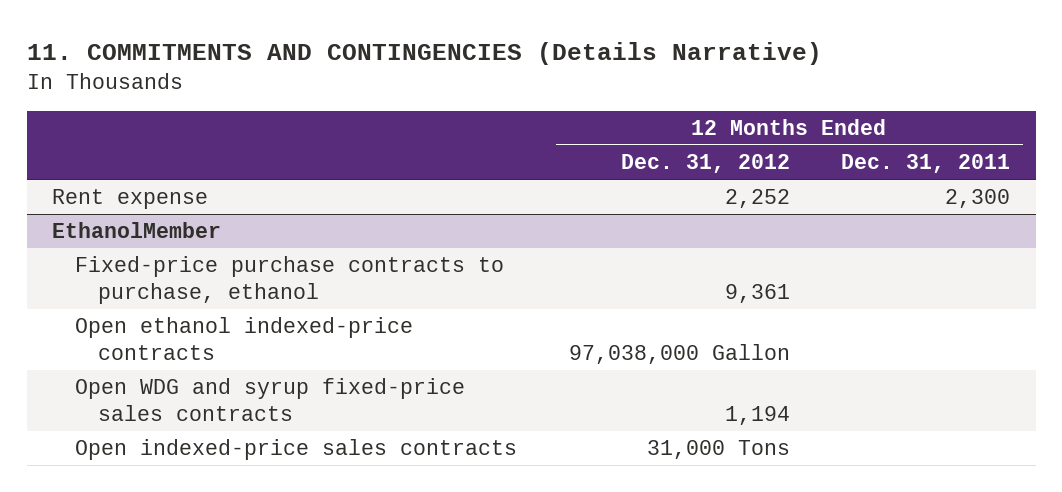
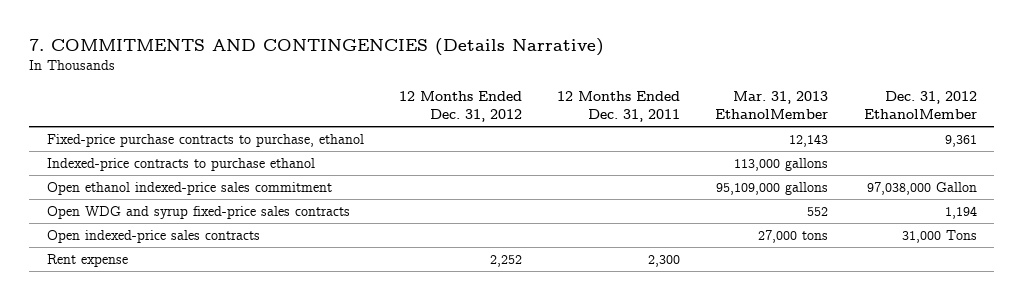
[26,42,822,66] 11. COMMITMENTS AND CONTINGENCIES (Details Narrative) -> [29,38,605,57] 7. COMMITMENTS AND CONTINGENCIES (Details Narrative)
none -> [715,91,829,120] Mar. 31, 2013 EthanolMember
none -> [863,91,977,120] Dec. 31, 2012 EthanolMember
none -> [46,133,364,147] Fixed-price purchase contracts to purchase, ethanol
none -> [46,157,315,171] Indexed-price contracts to purchase ethanol
none -> [46,181,332,195] Open ethanol indexed-price sales commitment
none -> [46,205,350,219] Open WDG and syrup fixed-price sales contracts
none -> [46,229,260,243] Open indexed-price sales contracts
[52,222,222,239] EthanolMember -> none
[75,256,505,305] Fixed-price purchase contracts to purchase, ethanol -> none
[75,317,414,361] Open ethanol indexed-price contracts -> none
[75,378,466,422] Open WDG and syrup fixed-price sales contracts -> none
[75,439,518,461] Open indexed-price sales contracts -> none

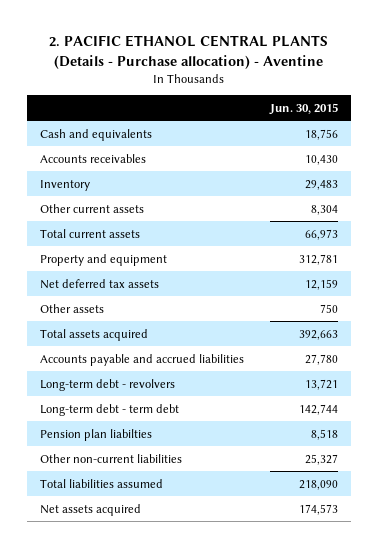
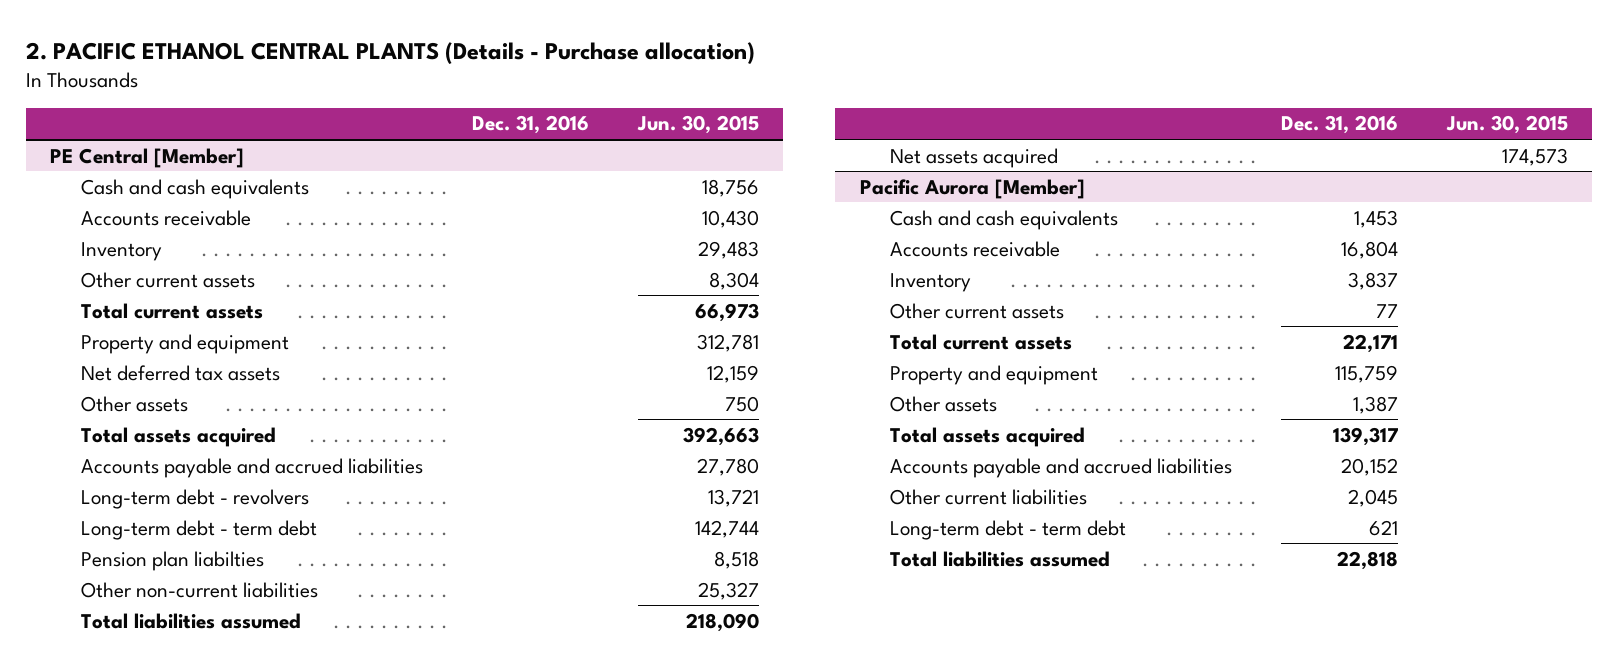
[48,35,328,69] 2. PACIFIC ETHANOL CENTRAL PLANTS (Details - Purchase allocation) - Aventine -> [26,41,756,64] 2. PACIFIC ETHANOL CENTRAL PLANTS (Details - Purchase allocation)
none -> [471,115,589,135] Dec. 31, 2016
none -> [50,147,245,168] PE Central [Member]
[39,128,152,141] Cash and equivalents -> [81,178,310,199] Cash and cash equivalents
[39,153,146,163] Accounts receivables -> [81,209,252,226] Accounts receivable
none -> [859,178,1085,199] Pacific Aurora [Member]
none -> [890,209,1119,230] Cash and cash equivalents
none -> [890,240,1061,257] Accounts receivable
none -> [890,272,972,292] Inventory
none -> [890,302,1065,319] Other current assets
none -> [890,333,1073,350] Total current assets
none -> [890,364,1099,385] Property and equipment
none -> [890,395,998,412] Other assets
none -> [890,426,1086,447] Total assets acquired
none -> [890,457,1233,478] Accounts payable and accrued liabilities
none -> [890,488,1088,505] Other current liabilities
none -> [890,519,1127,540] Long-term debt - term debt
none -> [890,550,1111,567] Total liabilities assumed

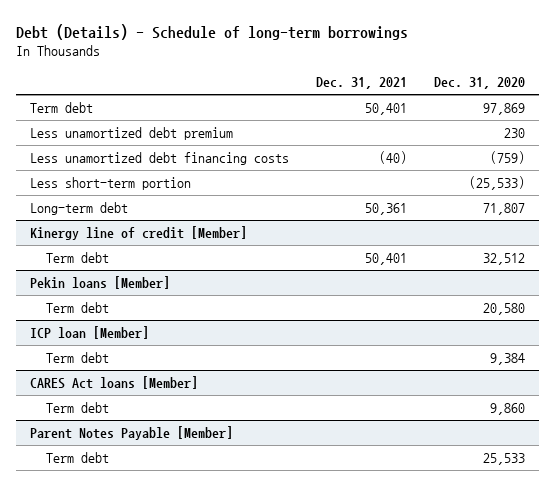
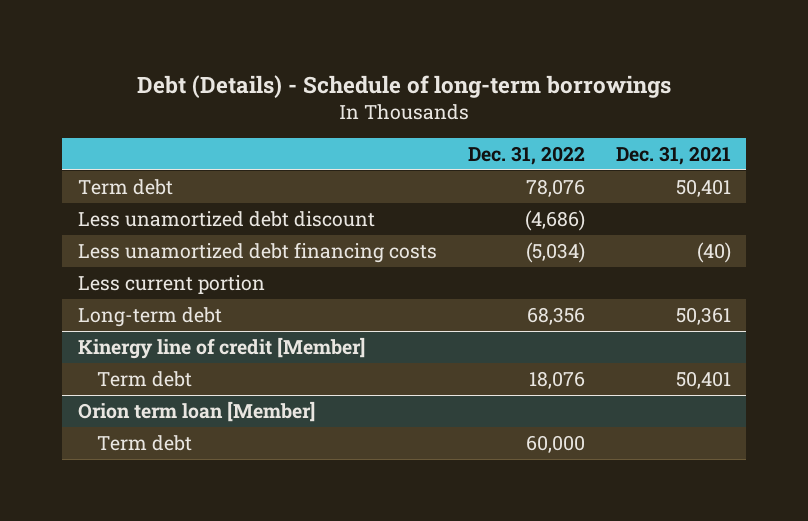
[434,76,526,89] Dec. 31, 2020 -> none
none -> [467,145,585,165] Dec. 31, 2022
[29,127,233,141] Less unamortized debt premium -> [77,210,375,227] Less unamortized debt discount
[29,177,191,191] Less short-term portion -> [77,274,265,294] Less current portion
[29,276,170,290] Pekin loans [Member] -> none
[45,302,109,314] Term debt -> none
[29,326,149,340] ICP loan [Member] -> none
[45,352,109,364] Term debt -> none
[29,376,198,390] CARES Act loans [Member] -> none
[45,402,109,414] Term debt -> none
[29,426,233,441] Parent Notes Payable [Member] -> none
[45,452,109,464] Term debt -> none
none -> [77,400,315,422] Orion term loan [Member]
none -> [96,434,192,451] Term debt

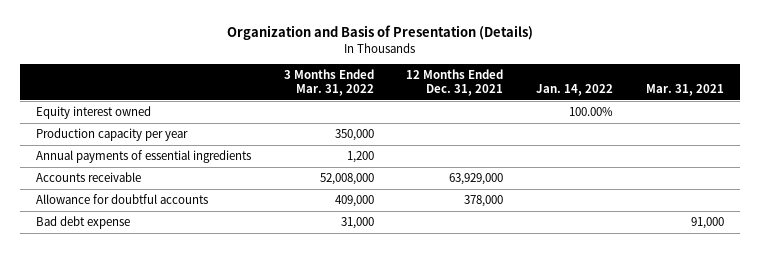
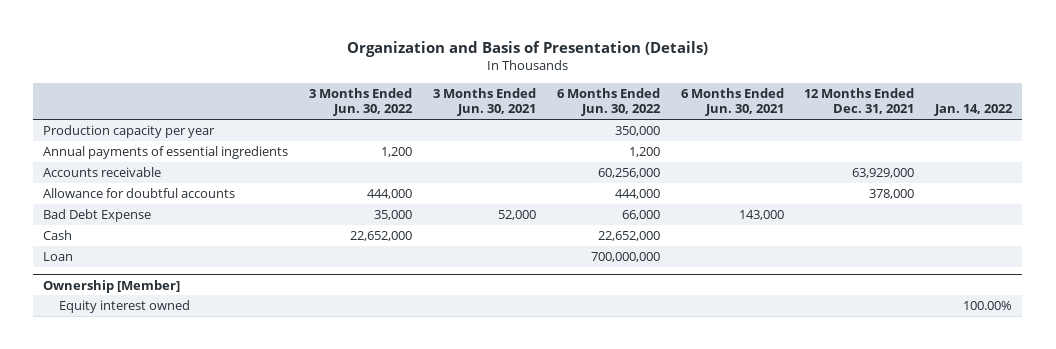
[283,69,374,96] 3 Months Ended Mar. 31, 2022 -> none
[645,83,724,96] Mar. 31, 2021 -> none
none -> [309,87,414,117] 3 Months Ended Jun. 30, 2022
none -> [433,87,537,117] 3 Months Ended Jun. 30, 2021
none -> [556,87,661,117] 6 Months Ended Jun. 30, 2022
none -> [680,87,784,117] 6 Months Ended Jun. 30, 2021
[36,106,152,120] Equity interest owned -> none
[36,216,131,230] Bad debt expense -> [43,208,152,222] Bad Debt Expense
none -> [43,229,73,240] Cash
none -> [43,251,74,261] Loan
none -> [43,279,181,293] Ownership [Member]
none -> [59,299,191,313] Equity interest owned

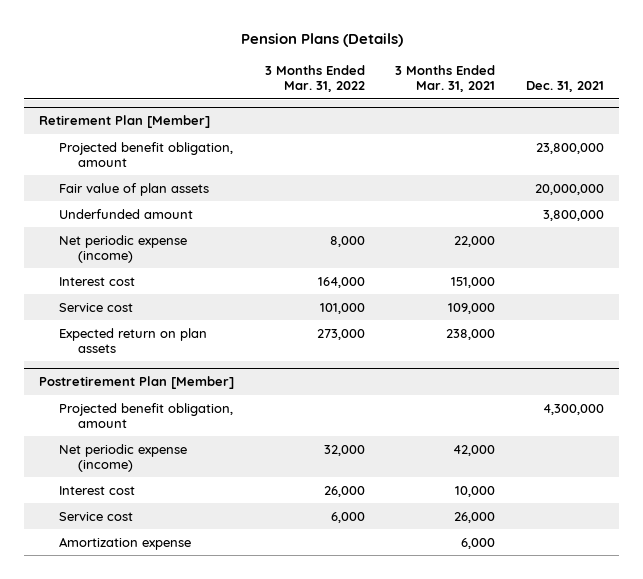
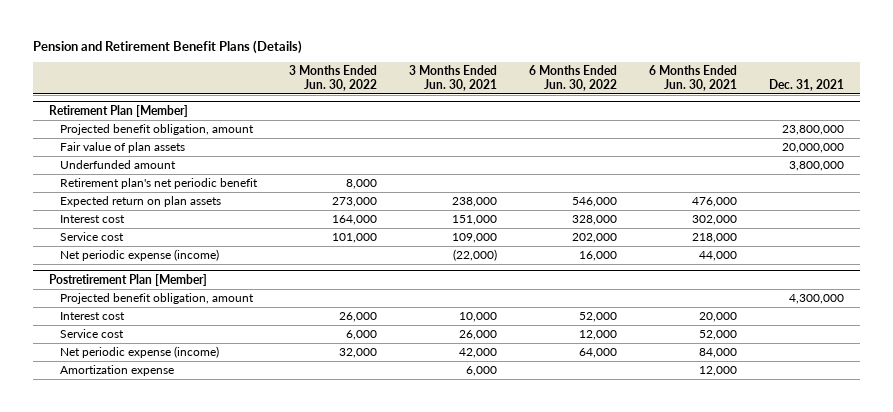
[240,33,403,48] Pension Plans (Details) -> [33,39,303,54] Pension and Retirement Benefit Plans (Details)
[264,64,365,93] 3 Months Ended Mar. 31, 2022 -> none
[395,64,496,93] 3 Months Ended Mar. 31, 2021 -> none
none -> [289,65,378,91] 3 Months Ended Jun. 30, 2022
none -> [409,65,498,91] 3 Months Ended Jun. 30, 2021
none -> [529,65,618,91] 6 Months Ended Jun. 30, 2022
none -> [649,65,738,91] 6 Months Ended Jun. 30, 2021
none -> [60,178,259,190] Retirement plan's net periodic benefit
[58,327,207,354] Expected return on plan assets -> [60,196,222,208] Expected return on plan assets
[58,234,187,264] Net periodic expense (income) -> [60,249,220,262] Net periodic expense (income)
[58,443,187,473] Net periodic expense (income) -> [60,346,220,359] Net periodic expense (income)

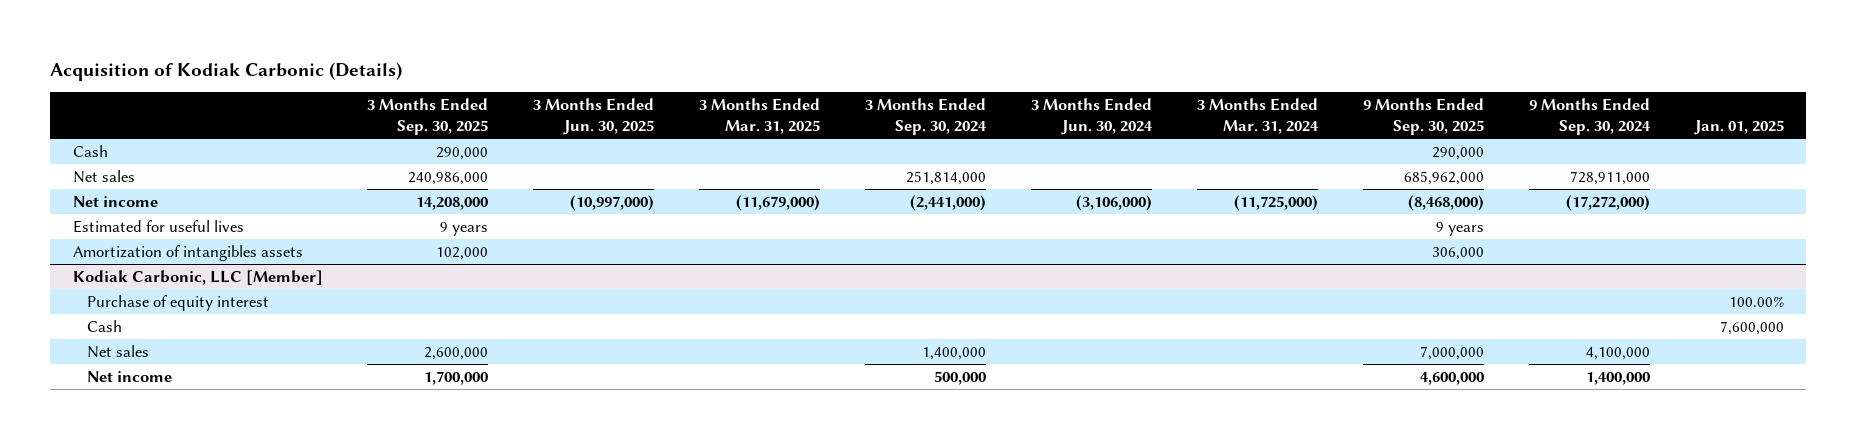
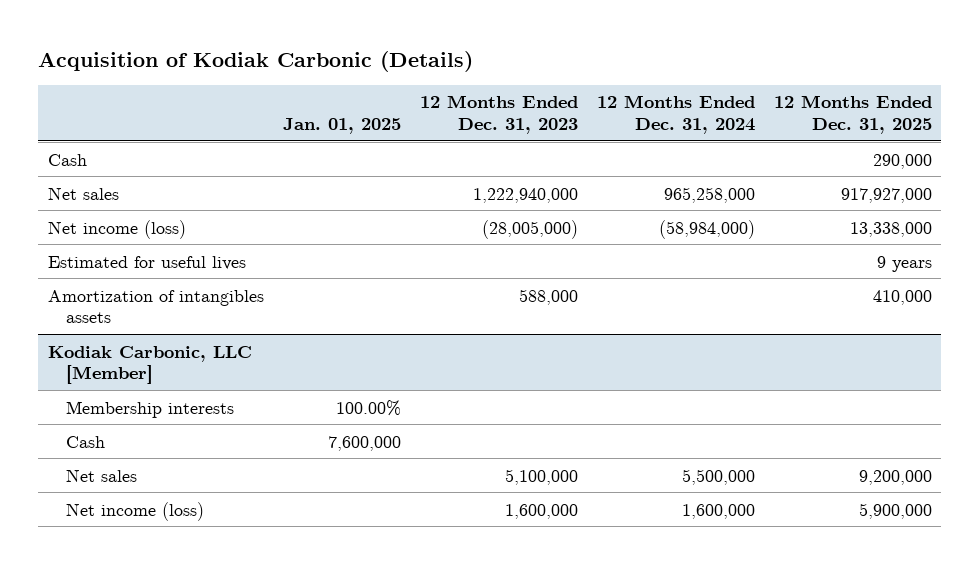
[367,98,489,135] 3 Months Ended Sep. 30, 2025 -> none
[533,98,655,135] 3 Months Ended Jun. 30, 2025 -> none
[699,98,821,134] 3 Months Ended Mar. 31, 2025 -> none
[865,98,988,135] 3 Months Ended Sep. 30, 2024 -> none
[1031,98,1154,135] 3 Months Ended Jun. 30, 2024 -> none
[1197,98,1320,134] 3 Months Ended Mar. 31, 2024 -> none
[1363,98,1485,135] 9 Months Ended Sep. 30, 2025 -> none
[1528,98,1651,135] 9 Months Ended Sep. 30, 2024 -> none
none -> [419,95,578,134] 12 Months Ended Dec. 31, 2023
none -> [596,95,755,134] 12 Months Ended Dec. 31, 2024
none -> [773,95,932,134] 12 Months Ended Dec. 31, 2025
[72,195,158,207] Net income -> [47,219,186,239] Net income (loss)
[87,294,270,311] Purchase of equity interest -> [65,400,234,418] Membership interests
[87,370,173,382] Net income -> [65,501,204,521] Net income (loss)

